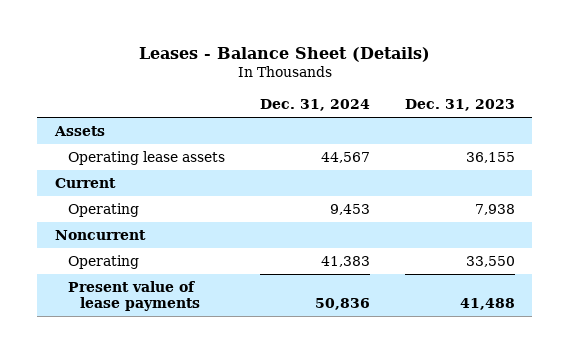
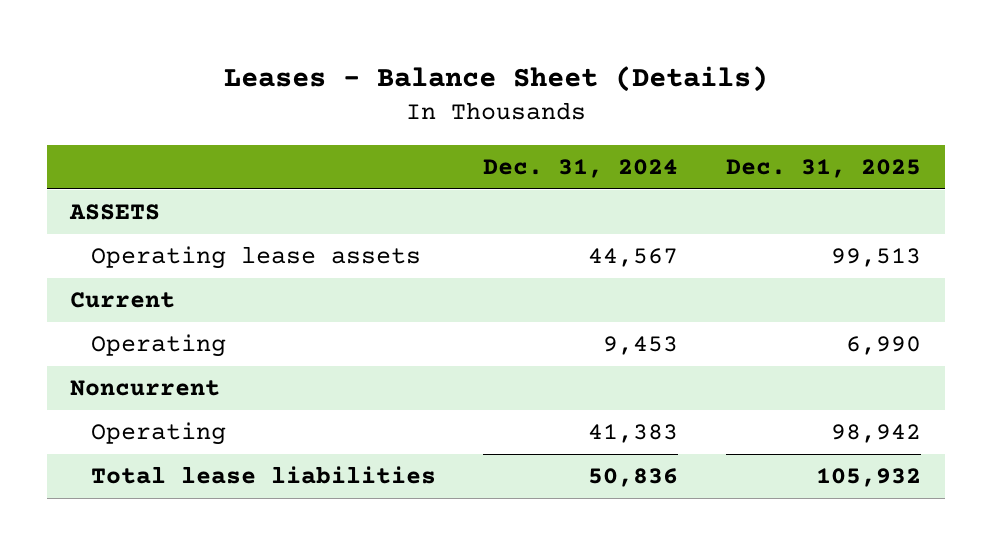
[404,99,515,112] Dec. 31, 2023 -> none
none -> [725,158,921,178] Dec. 31, 2025
[53,126,105,137] Assets -> [69,204,161,221] ASSETS
[67,281,201,312] Present value of lease payments -> [90,466,436,485] Total lease liabilities

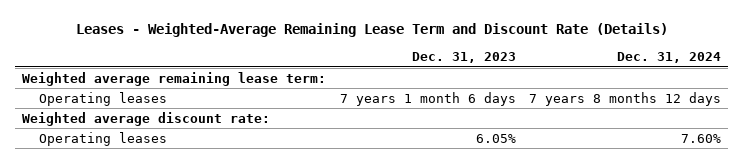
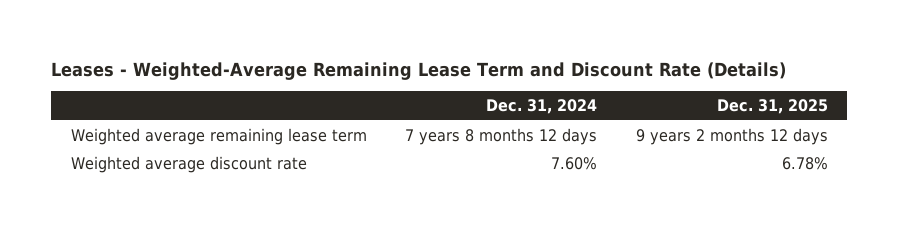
[411,52,516,64] Dec. 31, 2023 -> none
none -> [716,99,828,115] Dec. 31, 2025
[21,71,326,86] Weighted average remaining lease term: -> none
[21,111,270,126] Weighted average discount rate: -> none
[38,91,167,106] Operating leases -> [70,127,367,145] Weighted average remaining lease term
[38,131,167,146] Operating leases -> [70,155,307,173] Weighted average discount rate

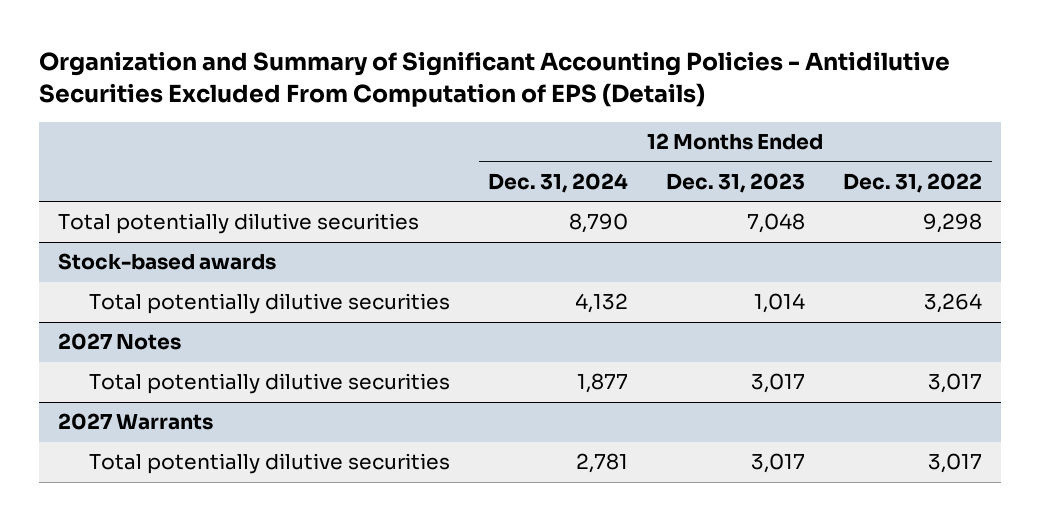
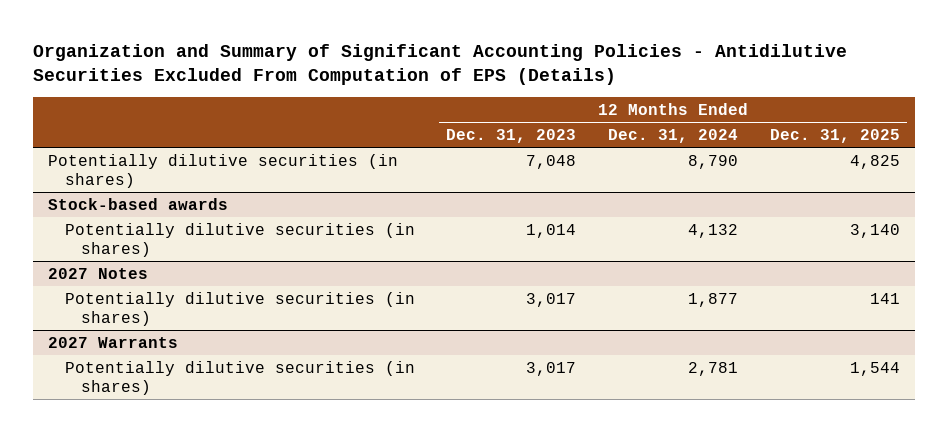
[843,172,983,193] Dec. 31, 2022 -> none
none -> [769,128,900,143] Dec. 31, 2025
[57,213,419,235] Total potentially dilutive securities -> [48,153,399,188] Potentially dilutive securities (in shares)
[89,293,451,315] Total potentially dilutive securities -> [64,222,415,257] Potentially dilutive securities (in shares)
[89,373,451,395] Total potentially dilutive securities -> [64,291,415,326] Potentially dilutive securities (in shares)
[89,453,451,475] Total potentially dilutive securities -> [64,360,415,395] Potentially dilutive securities (in shares)

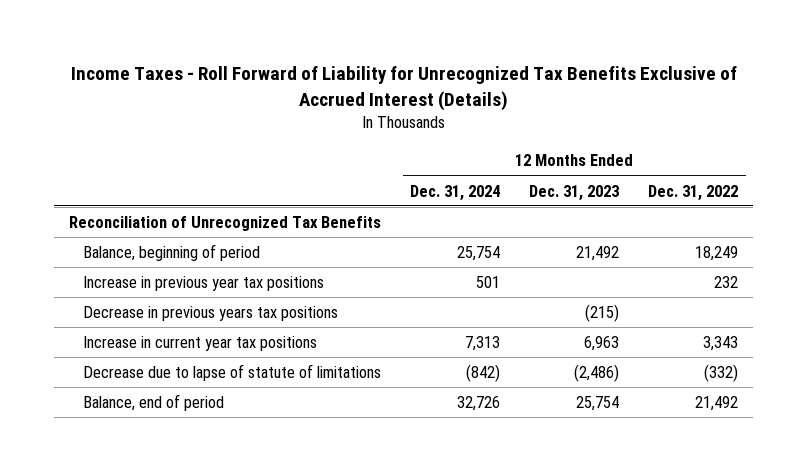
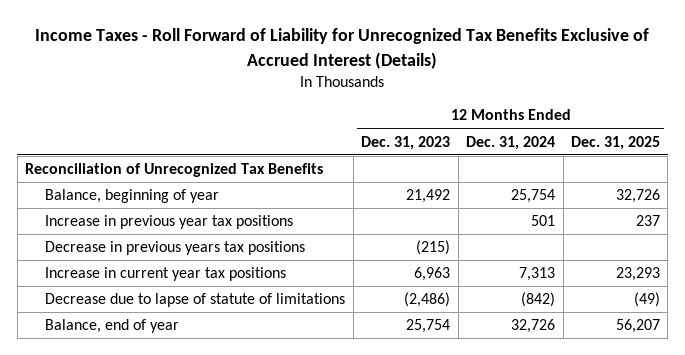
[648,184,739,201] Dec. 31, 2022 -> none
none -> [571,135,661,150] Dec. 31, 2025
[83,244,261,262] Balance, beginning of period -> [45,189,220,204] Balance, beginning of year
[83,394,225,412] Balance, end of period -> [45,319,180,334] Balance, end of year

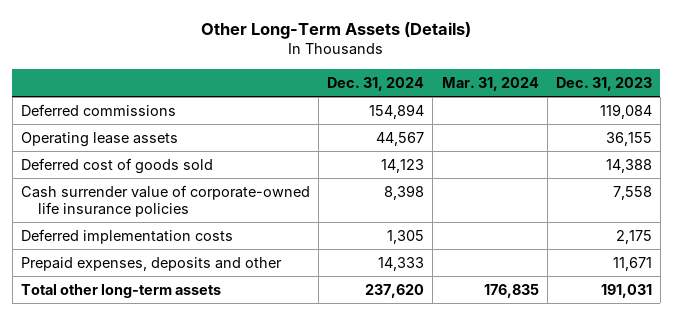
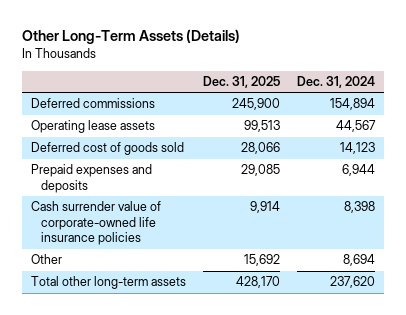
[441,76,539,91] Mar. 31, 2024 -> none
[555,76,652,91] Dec. 31, 2023 -> none
none -> [202,76,280,89] Dec. 31, 2025
none -> [30,164,152,193] Prepaid expenses and deposits
[20,228,233,244] Deferred implementation costs -> none
[20,256,282,271] Prepaid expenses, deposits and other -> none
none -> [30,254,62,265] Other

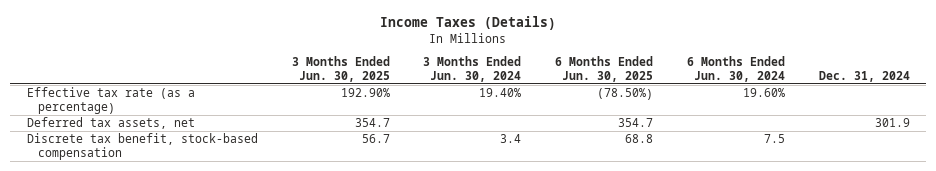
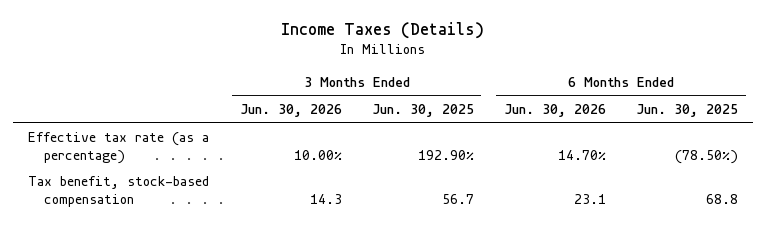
[423,56,522,82] 3 Months Ended Jun. 30, 2024 -> none
[686,56,785,82] 6 Months Ended Jun. 30, 2024 -> none
[818,70,910,82] Dec. 31, 2024 -> none
none -> [239,104,342,118] Jun. 30, 2026
none -> [503,104,606,118] Jun. 30, 2026
[26,117,195,130] Deferred tax assets, net -> none
[26,133,258,160] Discrete tax benefit, stock-based compensation -> [28,176,210,207] Tax benefit, stock-based compensation

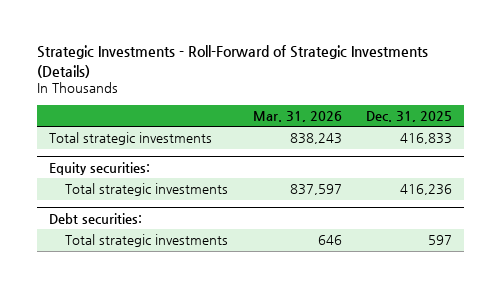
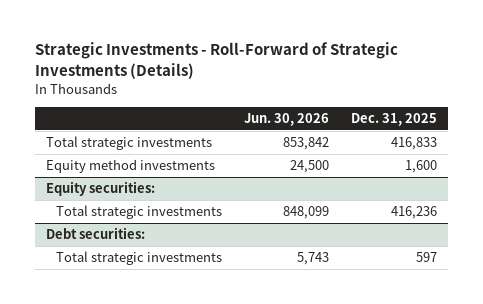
[252,110,342,122] Mar. 31, 2026 -> none
none -> [243,112,329,126] Jun. 30, 2026
none -> [45,159,215,174] Equity method investments

